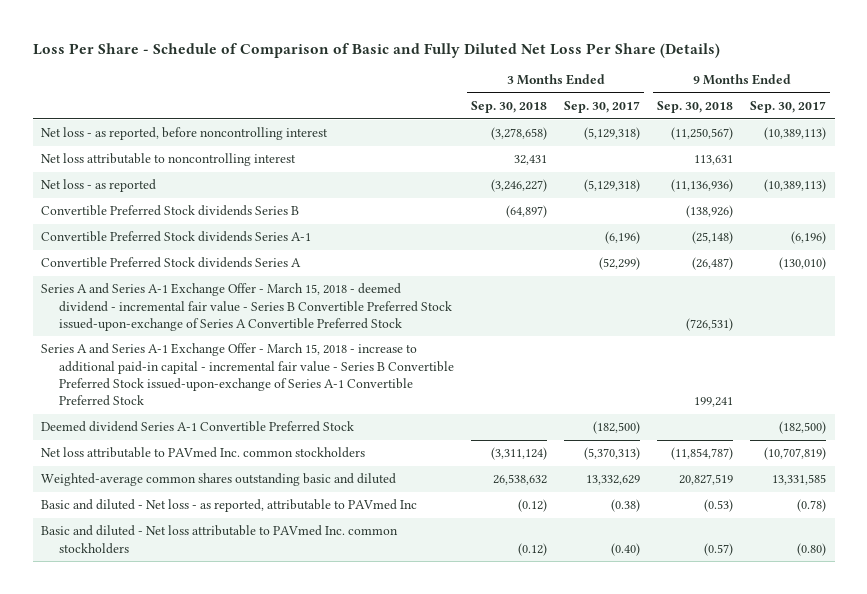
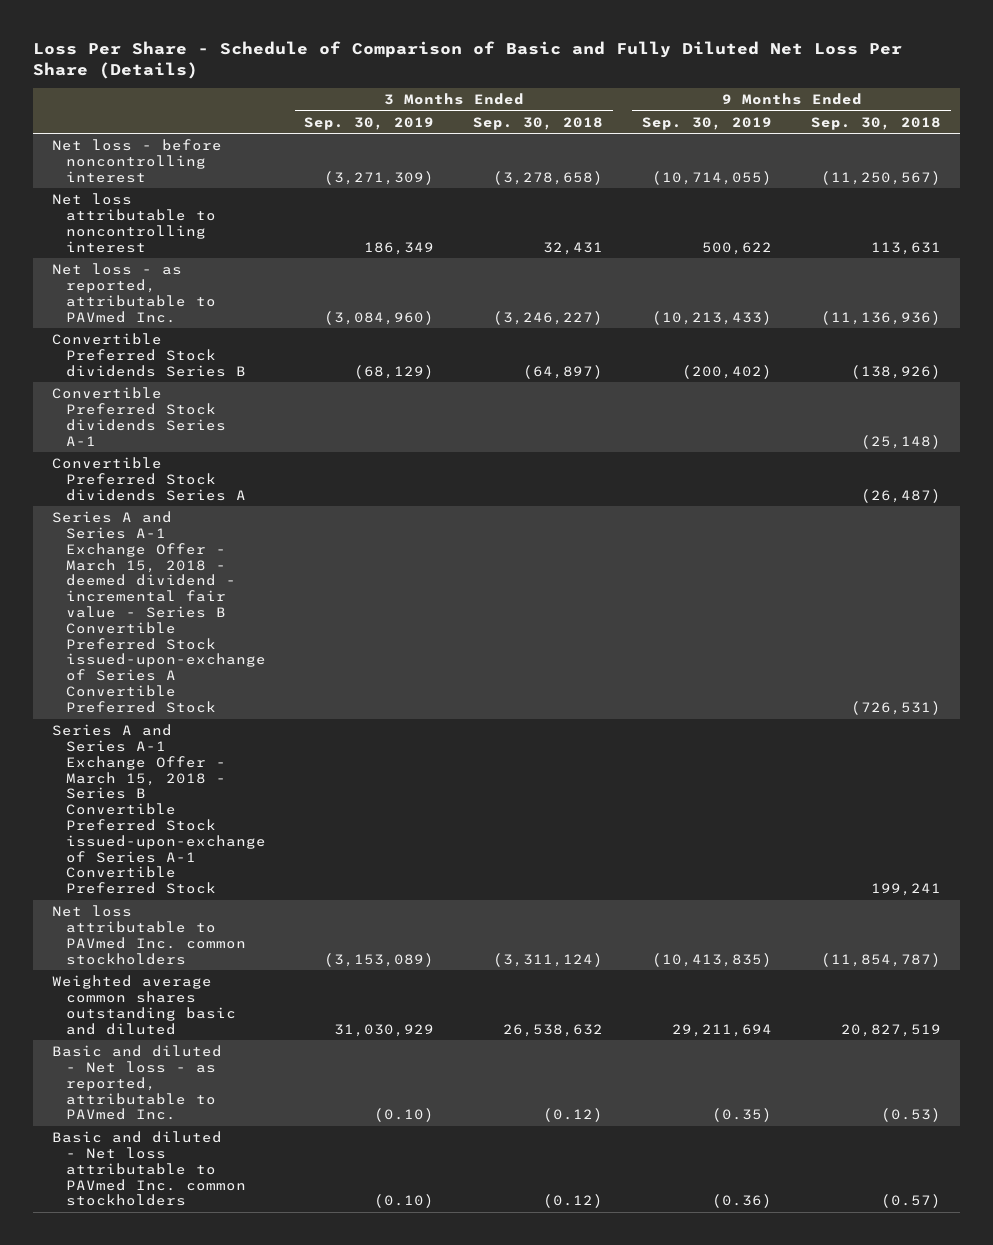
[564,101,641,114] Sep. 30, 2017 -> none
[750,101,827,114] Sep. 30, 2017 -> none
none -> [304,116,435,130] Sep. 30, 2019
none -> [642,116,773,130] Sep. 30, 2019
[41,127,329,141] Net loss - as reported, before noncontrolling interest -> [52,139,223,183] Net loss - before noncontrolling interest
[41,179,157,193] Net loss - as reported -> [52,263,216,323] Net loss - as reported, attributable to PAVmed Inc.
[41,421,355,433] Deemed dividend Series A-1 Convertible Preferred Stock -> none
[41,343,455,407] Series A and Series A-1 Exchange Offer - March 15, 2018 - increase to additional paid-in capital - incremental fair value - Series B Convertible Preferred Stock issued-upon-exchange of Series A-1 Convertible Preferred Stock -> [52,724,266,895] Series A and Series A-1 Exchange Offer - March 15, 2018 - Series B Convertible Preferred Stock issued-upon-exchange of Series A-1 Convertible Preferred Stock
[41,473,397,487] Weighted-average common shares outstanding basic and diluted -> [52,975,236,1035] Weighted average common shares outstanding basic and diluted
[41,499,418,513] Basic and diluted - Net loss - as reported, attributable to PAVmed Inc -> [52,1045,223,1121] Basic and diluted - Net loss - as reported, attributable to PAVmed Inc.

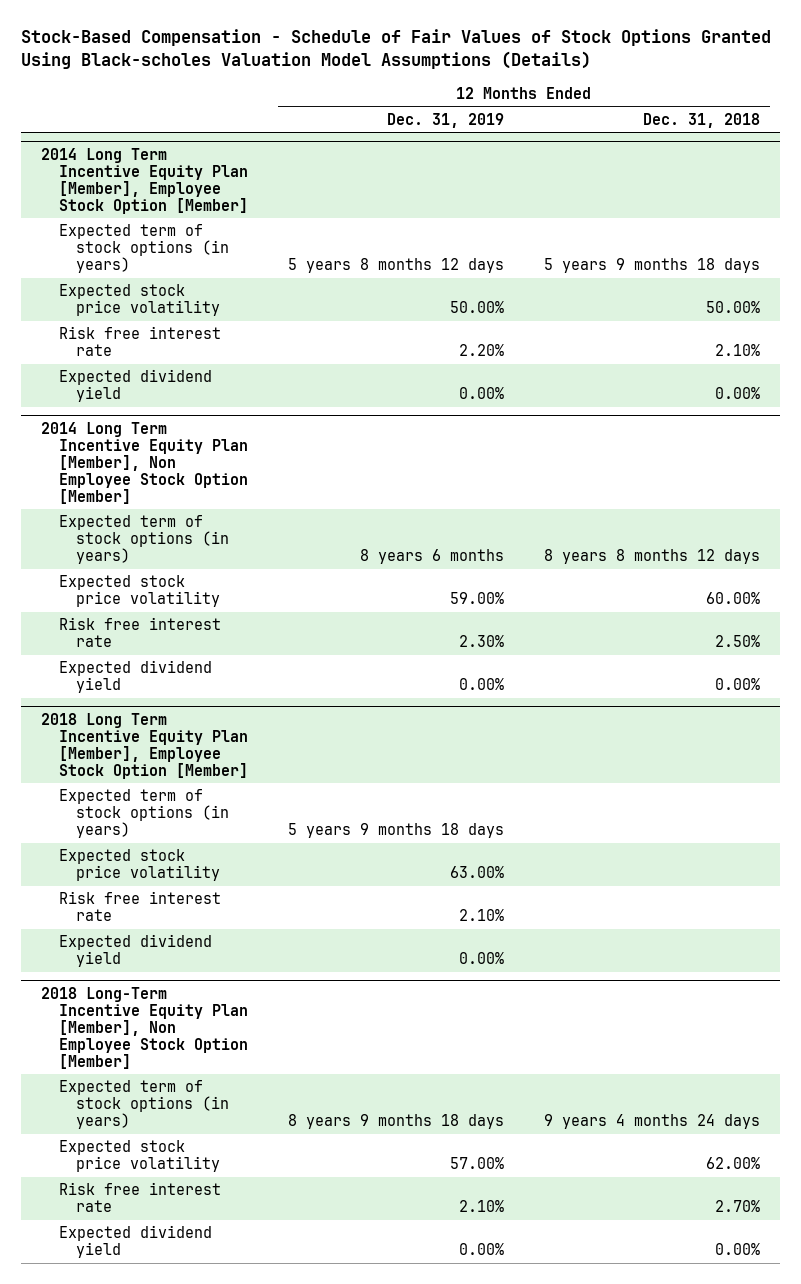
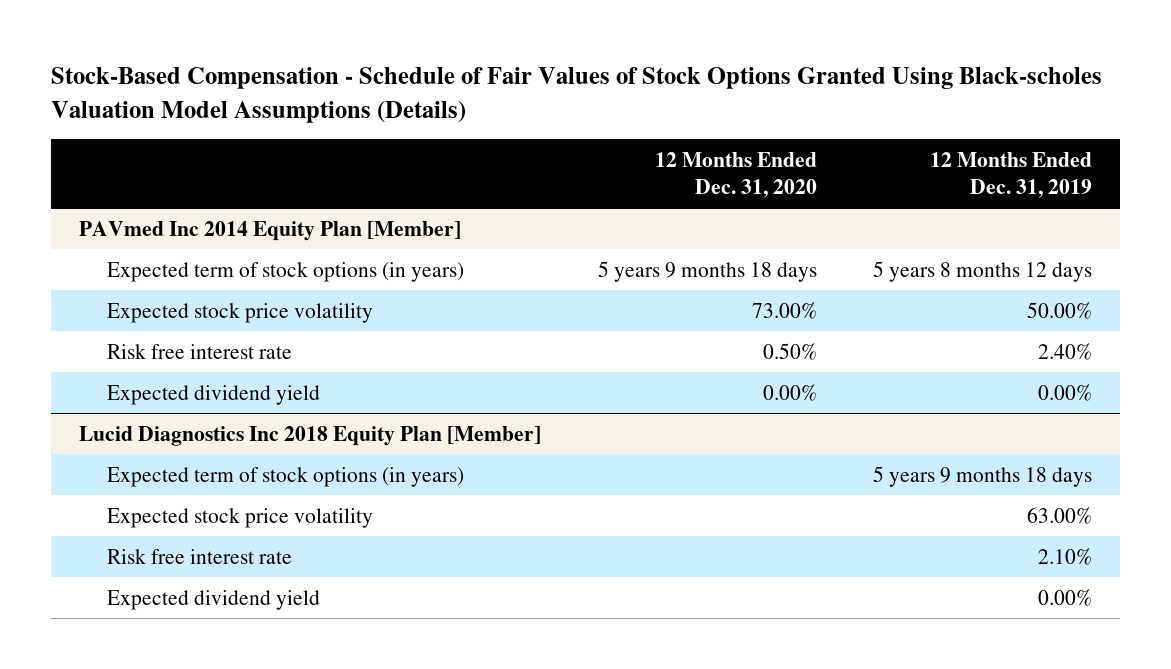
[643,112,761,128] Dec. 31, 2018 -> none
none -> [654,151,817,198] 12 Months Ended Dec. 31, 2020
[40,147,248,214] 2014 Long Term Incentive Equity Plan [Member], Employee Stock Option [Member] -> none
none -> [79,220,462,241] PAVmed Inc 2014 Equity Plan [Member]
[58,369,212,403] Expected dividend yield -> none
[40,421,248,504] 2014 Long Term Incentive Equity Plan [Member], Non Employee Stock Option [Member] -> none
[58,515,230,565] Expected term of stock options (in years) -> none
[58,575,221,608] Expected stock price volatility -> none
[58,617,221,648] Risk free interest rate -> none
[458,344,504,357] 2.20% -> [1037,342,1092,360] 2.40%
[40,712,248,779] 2018 Long Term Incentive Equity Plan [Member], Employee Stock Option [Member] -> none
none -> [79,425,542,446] Lucid Diagnostics Inc 2018 Equity Plan [Member]
[40,986,248,1069] 2018 Long-Term Incentive Equity Plan [Member], Non Employee Stock Option [Member] -> none
[58,1080,230,1130] Expected term of stock options (in years) -> none
[58,1140,221,1173] Expected stock price volatility -> none
[58,1182,221,1213] Risk free interest rate -> none
[58,1225,212,1259] Expected dividend yield -> none

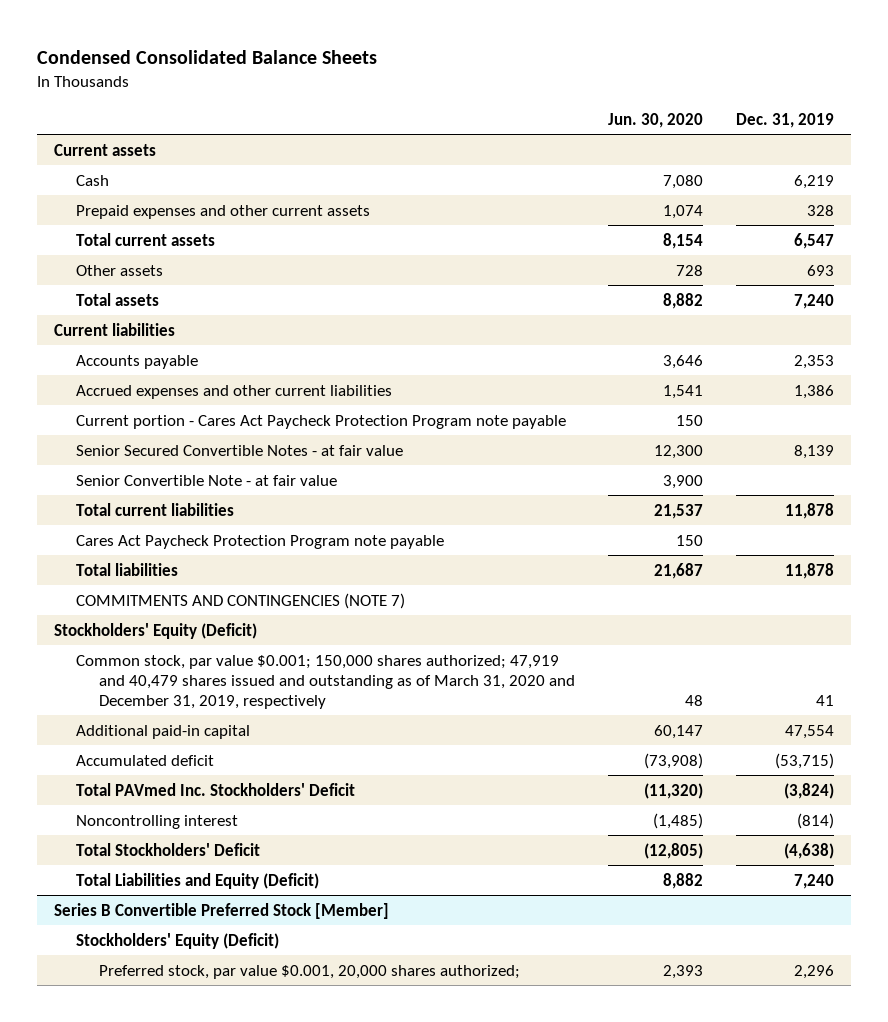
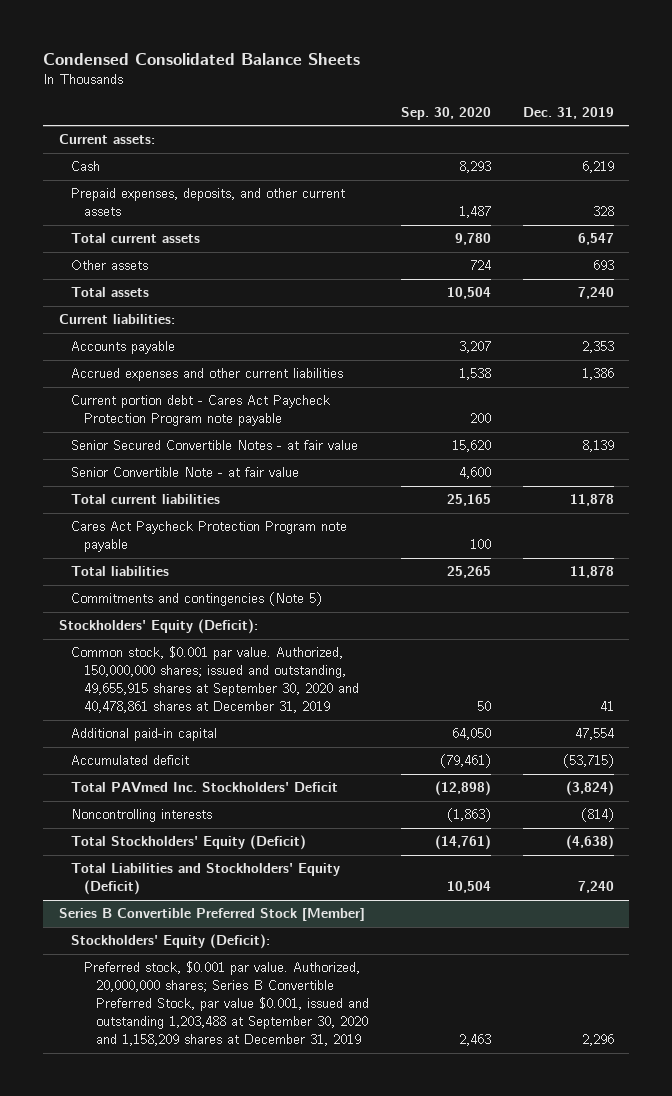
[607,112,703,128] Jun. 30, 2020 -> none
none -> [400,106,491,120] Sep. 30, 2020
[53,143,156,156] Current assets -> [58,134,155,145] Current assets:
[76,204,371,219] Prepaid expenses and other current assets -> [71,188,346,217] Prepaid expenses, deposits, and other current assets
[53,322,175,336] Current liabilities -> [58,314,175,325] Current liabilities:
[76,414,567,429] Current portion - Cares Act Paycheck Protection Program note payable -> [71,395,331,427] Current portion debt - Cares Act Paycheck Protection Program note payable
[76,592,406,609] COMMITMENTS AND CONTINGENCIES (NOTE 7) -> [71,592,323,607] Commitments and contingencies (Note 5)
[53,622,257,639] Stockholders' Equity (Deficit) -> [58,619,258,635] Stockholders' Equity (Deficit):
[76,654,575,709] Common stock, par value $0.001; 150,000 shares authorized; 47,919 and 40,479 shares issued and outstanding as of March 31, 2020 and December 31, 2019, respectively -> [71,646,359,714] Common stock, $0.001 par value. Authorized, 150,000,000 shares; issued and outstanding, 49,655,915 shares at September 30, 2020 and 40,478,861 shares at December 31, 2019
[76,814,239,829] Noncontrolling interest -> [71,809,213,823] Noncontrolling interests
[76,842,261,856] Total Stockholders' Deficit -> [71,835,307,851] Total Stockholders' Equity (Deficit)
[76,872,320,889] Total Liabilities and Equity (Deficit) -> [71,863,341,896] Total Liabilities and Stockholders' Equity (Deficit)
[76,932,280,949] Stockholders' Equity (Deficit) -> [71,934,271,950] Stockholders' Equity (Deficit):
[98,964,520,979] Preferred stock, par value $0.001, 20,000 shares authorized; -> [83,961,369,1047] Preferred stock, $0.001 par value. Authorized, 20,000,000 shares; Series B Convertible Preferred Stock, par value $0.001, issued and outstanding 1,203,488 at September 30, 2020 and 1,158,209 shares at December 31, 2019

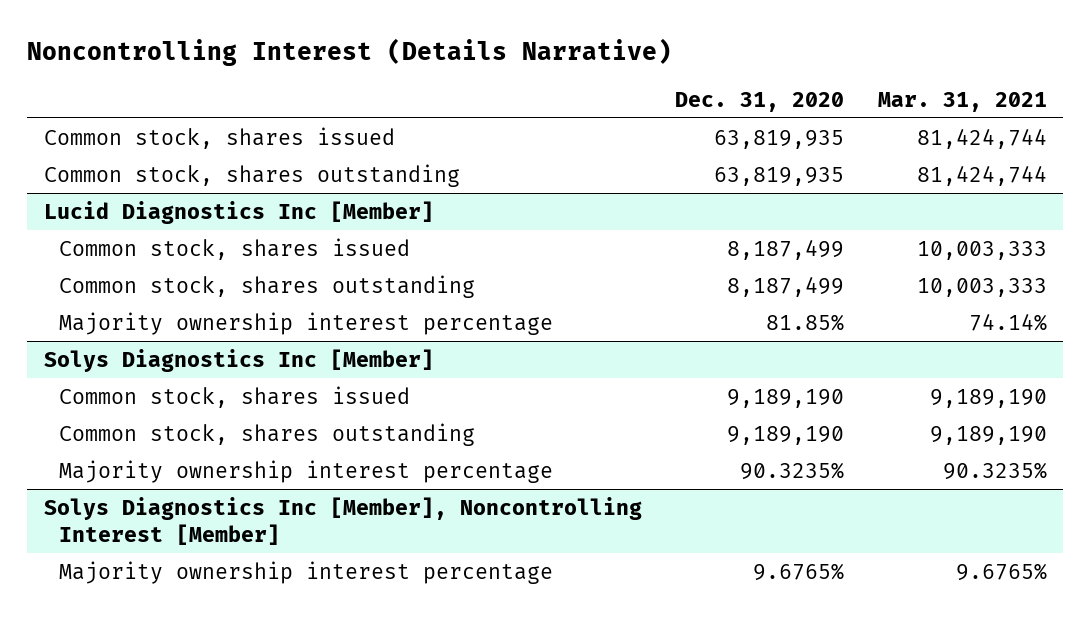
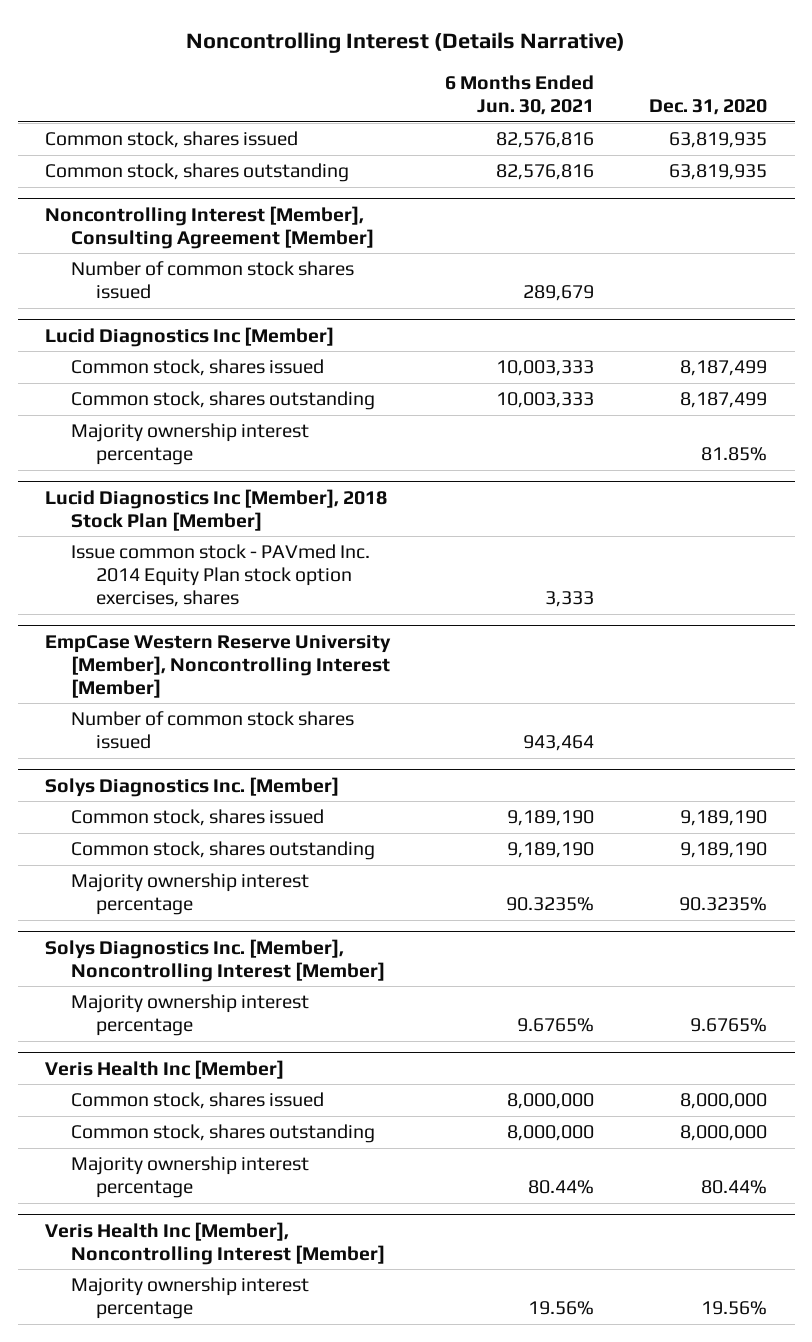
[877,91,1047,112] Mar. 31, 2021 -> none
none -> [445,75,595,116] 6 Months Ended Jun. 30, 2021
none -> [45,205,374,249] Noncontrolling Interest [Member], Consulting Agreement [Member]
none -> [70,261,354,300] Number of common stock shares issued
none -> [45,488,388,531] Lucid Diagnostics Inc [Member], 2018 Stock Plan [Member]
none -> [70,544,370,608] Issue common stock - PAVmed Inc. 2014 Equity Plan stock option exercises, shares
none -> [45,634,392,698] EmpCase Western Reserve University [Member], Noncontrolling Interest [Member]
none -> [70,711,354,750] Number of common stock shares issued
[44,348,435,372] Solys Diagnostics Inc [Member] -> [45,776,340,797] Solys Diagnostics Inc. [Member]
[44,496,643,545] Solys Diagnostics Inc [Member], Noncontrolling Interest [Member] -> [45,938,385,982] Solys Diagnostics Inc. [Member], Noncontrolling Interest [Member]
none -> [45,1059,285,1079] Veris Health Inc [Member]
none -> [70,1092,324,1110] Common stock, shares issued
none -> [70,1124,375,1144] Common stock, shares outstanding
none -> [70,1156,309,1199] Majority ownership interest percentage
none -> [45,1221,385,1265] Veris Health Inc [Member], Noncontrolling Interest [Member]
none -> [70,1277,309,1320] Majority ownership interest percentage

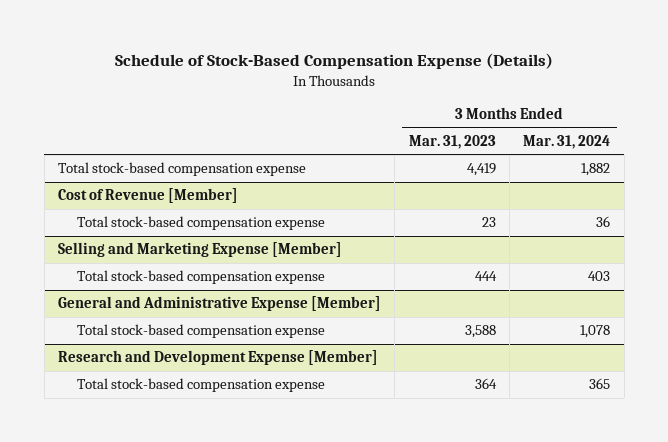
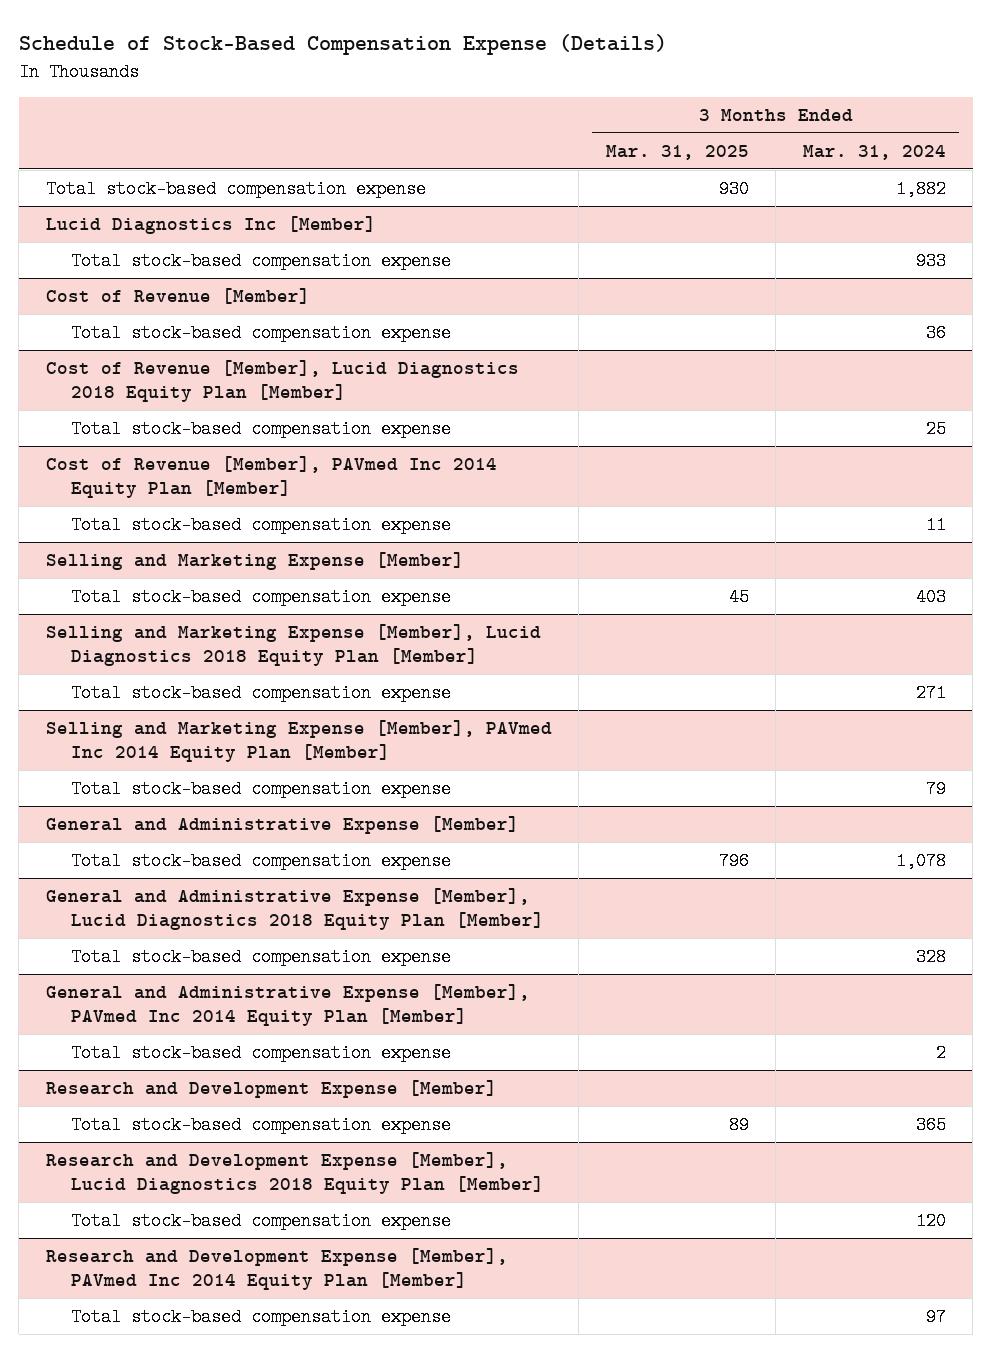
[408,134,496,149] Mar. 31, 2023 -> none
none -> [605,144,749,160] Mar. 31, 2025
none -> [45,216,376,235] Lucid Diagnostics Inc [Member]
none -> [71,252,452,271] Total stock-based compensation expense
none -> [45,360,519,402] Cost of Revenue [Member], Lucid Diagnostics 2018 Equity Plan [Member]
none -> [71,420,452,439] Total stock-based compensation expense
none -> [45,456,497,498] Cost of Revenue [Member], PAVmed Inc 2014 Equity Plan [Member]
none -> [71,516,452,535] Total stock-based compensation expense
none -> [45,624,541,666] Selling and Marketing Expense [Member], Lucid Diagnostics 2018 Equity Plan [Member]
none -> [71,684,452,703] Total stock-based compensation expense
none -> [45,720,552,762] Selling and Marketing Expense [Member], PAVmed Inc 2014 Equity Plan [Member]
none -> [71,780,452,799] Total stock-based compensation expense
none -> [45,888,545,930] General and Administrative Expense [Member], Lucid Diagnostics 2018 Equity Plan [Member]
none -> [71,948,452,967] Total stock-based compensation expense
none -> [45,984,530,1026] General and Administrative Expense [Member], PAVmed Inc 2014 Equity Plan [Member]
none -> [71,1044,452,1063] Total stock-based compensation expense
none -> [45,1152,545,1194] Research and Development Expense [Member], Lucid Diagnostics 2018 Equity Plan [Member]
none -> [71,1212,452,1231] Total stock-based compensation expense
none -> [45,1248,508,1290] Research and Development Expense [Member], PAVmed Inc 2014 Equity Plan [Member]
none -> [71,1308,452,1327] Total stock-based compensation expense

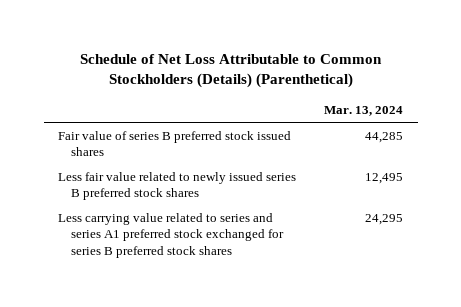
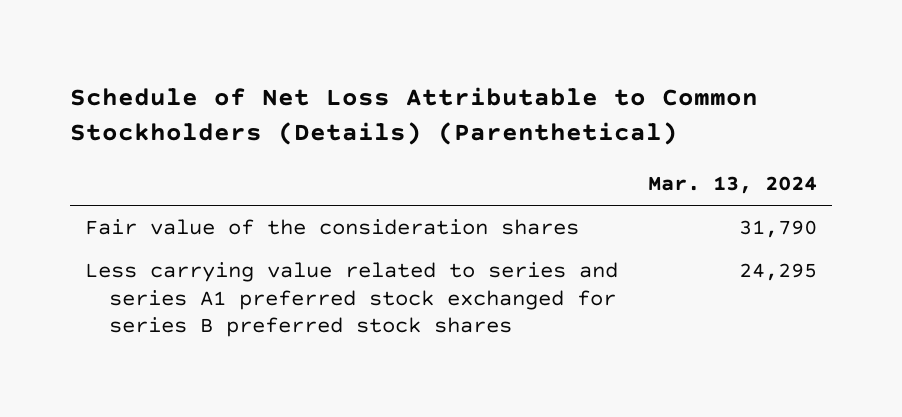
[57,171,296,201] Less fair value related to newly issued series B preferred stock shares -> none
[57,130,291,157] Fair value of series B preferred stock issued shares -> [85,219,580,236] Fair value of the consideration shares
[365,131,404,143] 44,285 -> [739,220,818,239] 31,790

